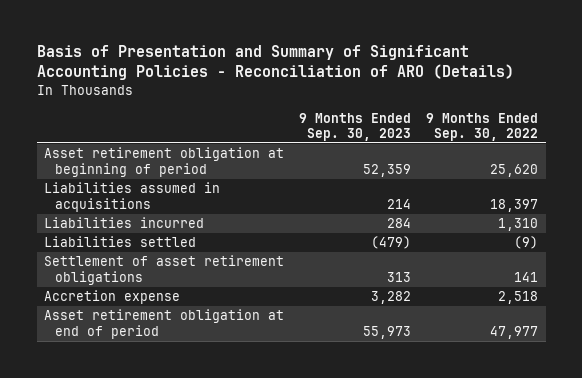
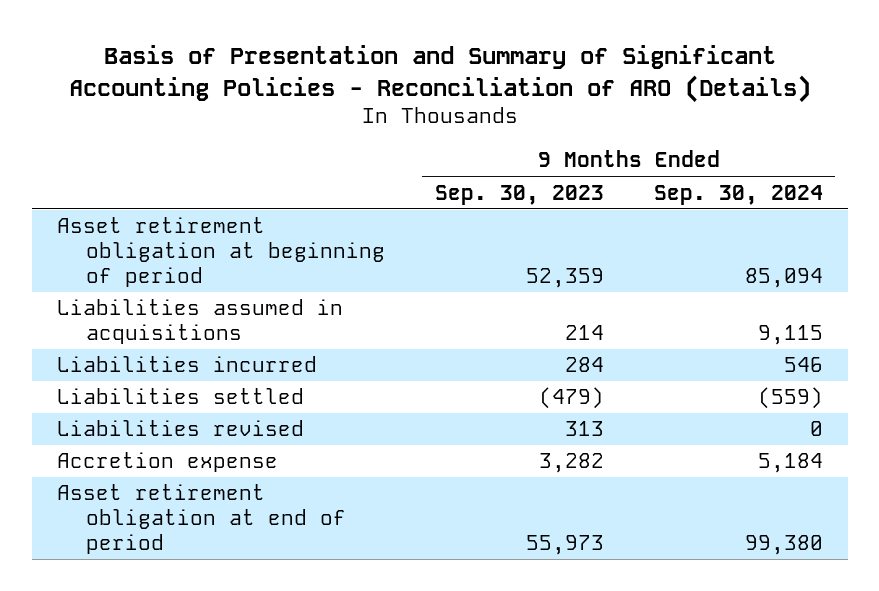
[426,112,539,141] 9 Months Ended Sep. 30, 2022 -> none
none -> [653,184,823,205] Sep. 30, 2024
[44,255,285,285] Settlement of asset retirement obligations -> [56,420,304,437] Liabilities revised

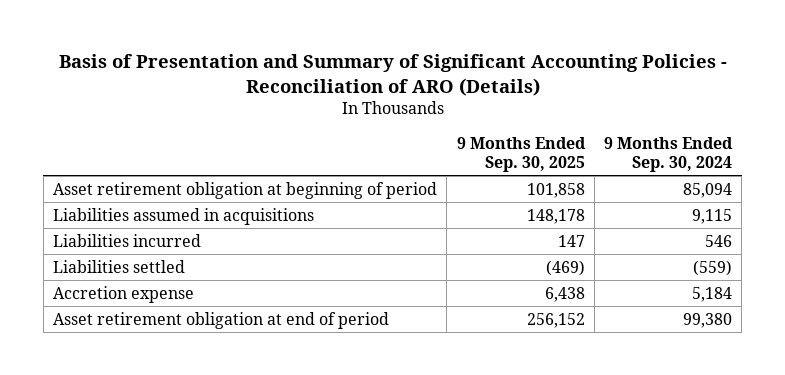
[434,184,604,205] Sep. 30, 2023 -> none
none -> [456,136,586,173] 9 Months Ended Sep. 30, 2025
[56,420,304,437] Liabilities revised -> none

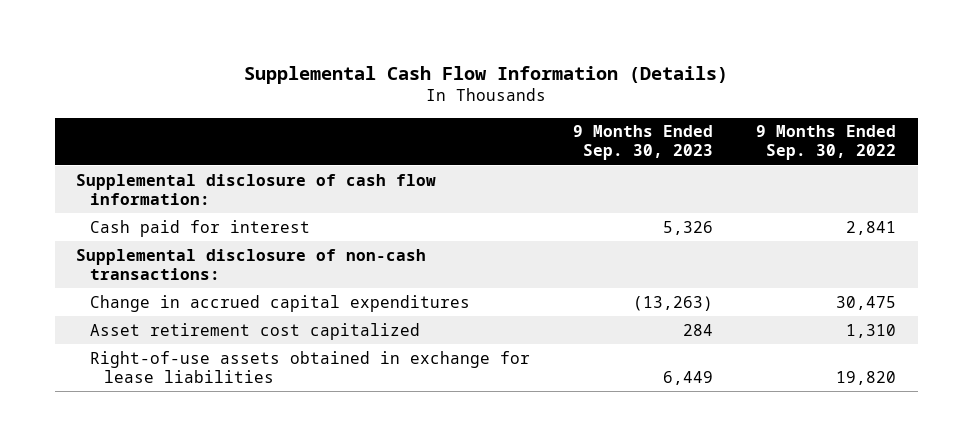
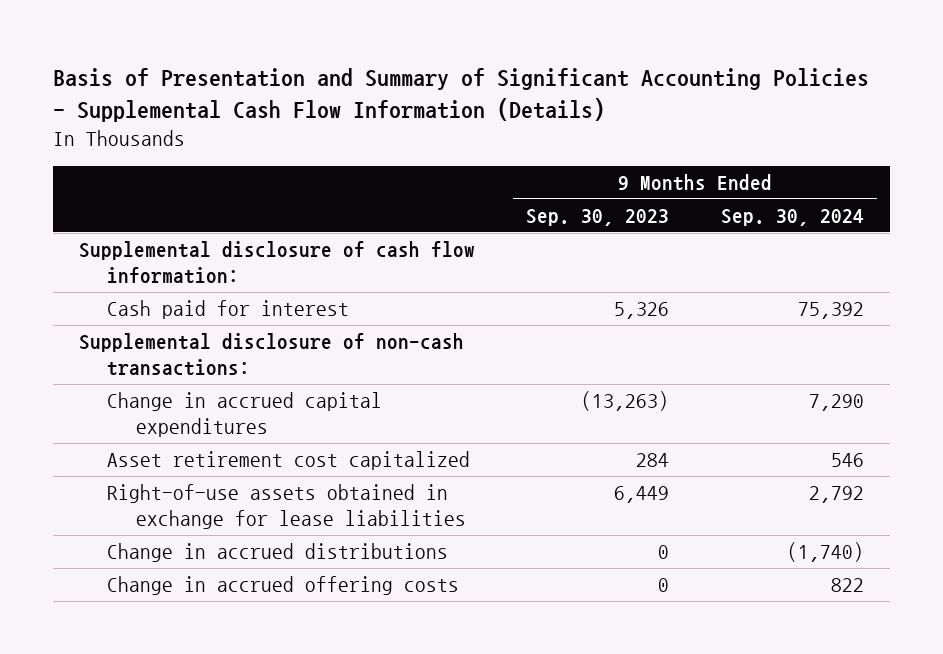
[244,65,729,84] Supplemental Cash Flow Information (Details) -> [53,68,870,123] Basis of Presentation and Summary of Significant Accounting Policies - Supplemental Cash Flow Information (Details)
[756,125,897,161] 9 Months Ended Sep. 30, 2022 -> none
none -> [720,209,864,227] Sep. 30, 2024
none -> [107,543,449,563] Change in accrued distributions
none -> [107,576,460,596] Change in accrued offering costs

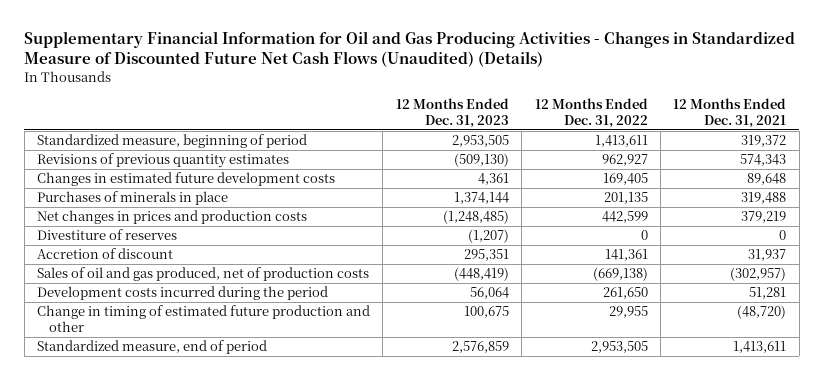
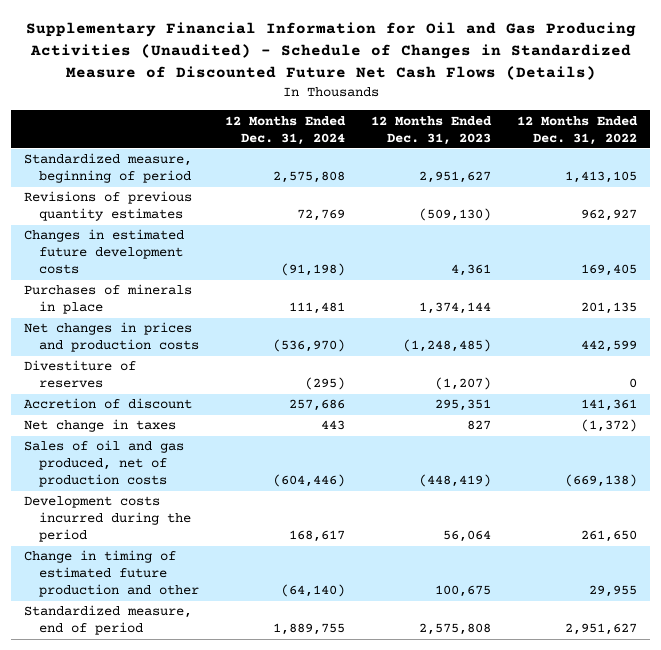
[24,31,796,68] Supplementary Financial Information for Oil and Gas Producing Activities - Changes in Standardized Measure of Discounted Future Net Cash Flows (Unaudited) (Details) -> [25,22,636,81] Supplementary Financial Information for Oil and Gas Producing Activities (Unaudited) - Schedule of Changes in Standardized Measure of Discounted Future Net Cash Flows (Details)
[673,98,787,128] 12 Months Ended Dec. 31, 2021 -> none
none -> [224,115,346,145] 12 Months Ended Dec. 31, 2024
[451,135,509,148] 2,953,505 -> [418,171,491,184] 2,951,627
[594,135,648,148] 1,413,611 -> [564,171,637,184] 1,413,105
none -> [24,419,177,433] Net change in taxes
[451,341,509,354] 2,576,859 -> [418,623,491,636] 2,575,808
[590,341,648,354] 2,953,505 -> [564,623,637,636] 2,951,627

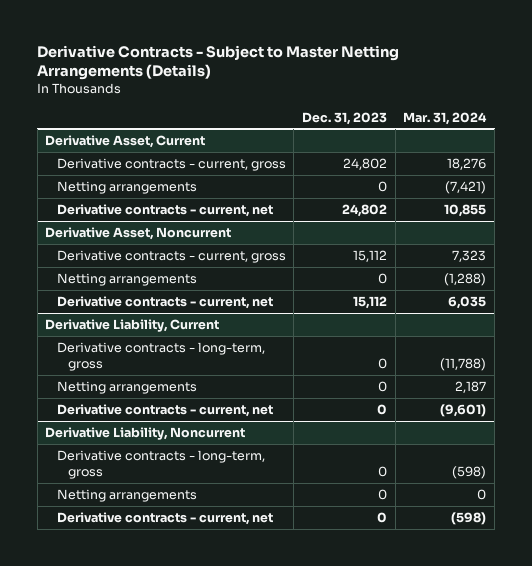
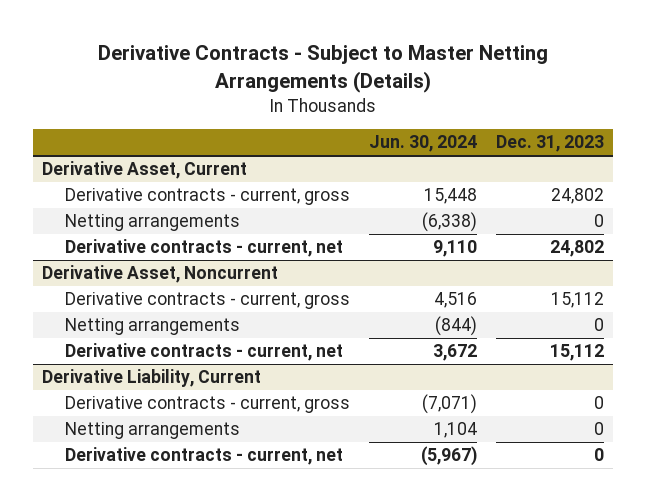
[403,111,488,125] Mar. 31, 2024 -> none
none -> [369,135,478,153] Jun. 30, 2024
[56,381,197,395] Netting arrangements -> none
[56,404,273,418] Derivative contracts - current, net -> none
[45,427,246,441] Derivative Liability, Noncurrent -> none
[56,450,265,479] Derivative contracts - long-term, gross -> none
[56,342,265,371] Derivative contracts - long-term, gross -> [65,396,351,414] Derivative contracts - current, gross

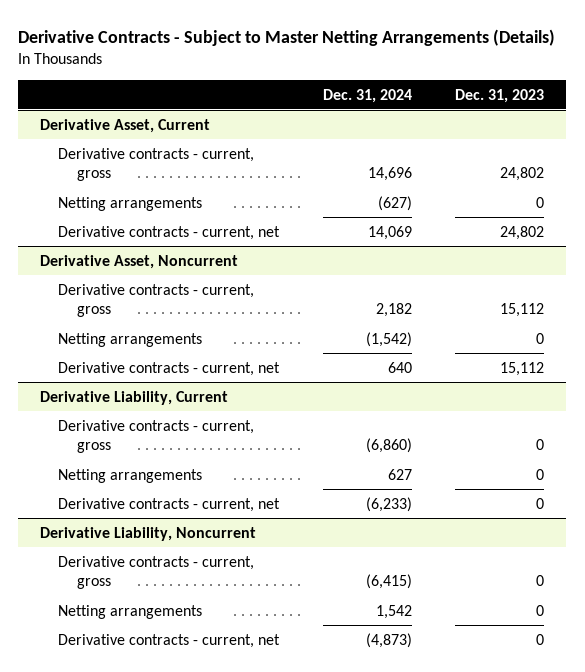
[369,135,478,153] Jun. 30, 2024 -> none
none -> [322,88,412,103] Dec. 31, 2024
none -> [40,526,257,541] Derivative Liability, Noncurrent
none -> [58,555,255,590] Derivative contracts - current, gross
none -> [58,604,203,619] Netting arrangements
none -> [58,633,281,648] Derivative contracts - current, net

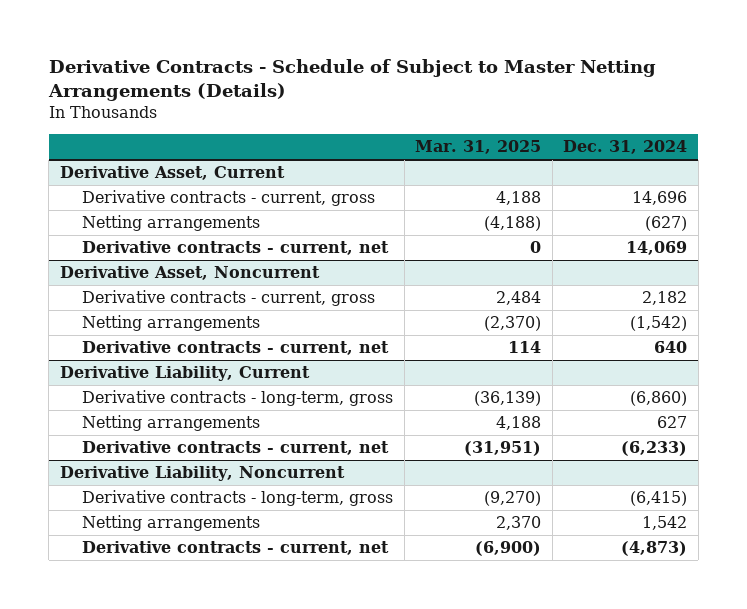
[18,28,556,46] Derivative Contracts - Subject to Master Netting Arrangements (Details) -> [47,58,656,102] Derivative Contracts - Schedule of Subject to Master Netting Arrangements (Details)
[455,88,545,103] Dec. 31, 2023 -> none
none -> [415,140,542,155] Mar. 31, 2025
[58,419,255,454] Derivative contracts - current, gross -> [82,390,394,407] Derivative contracts - long-term, gross
[58,555,255,590] Derivative contracts - current, gross -> [82,490,394,507] Derivative contracts - long-term, gross

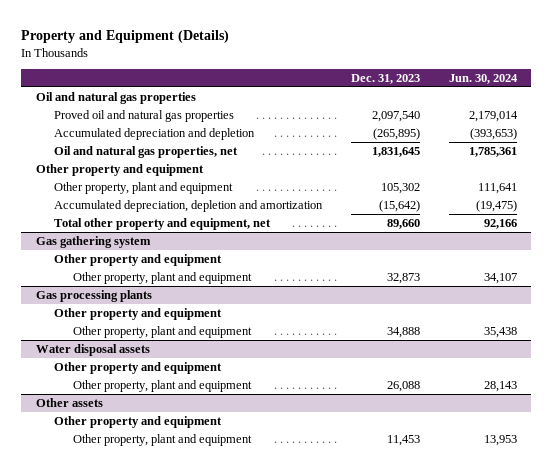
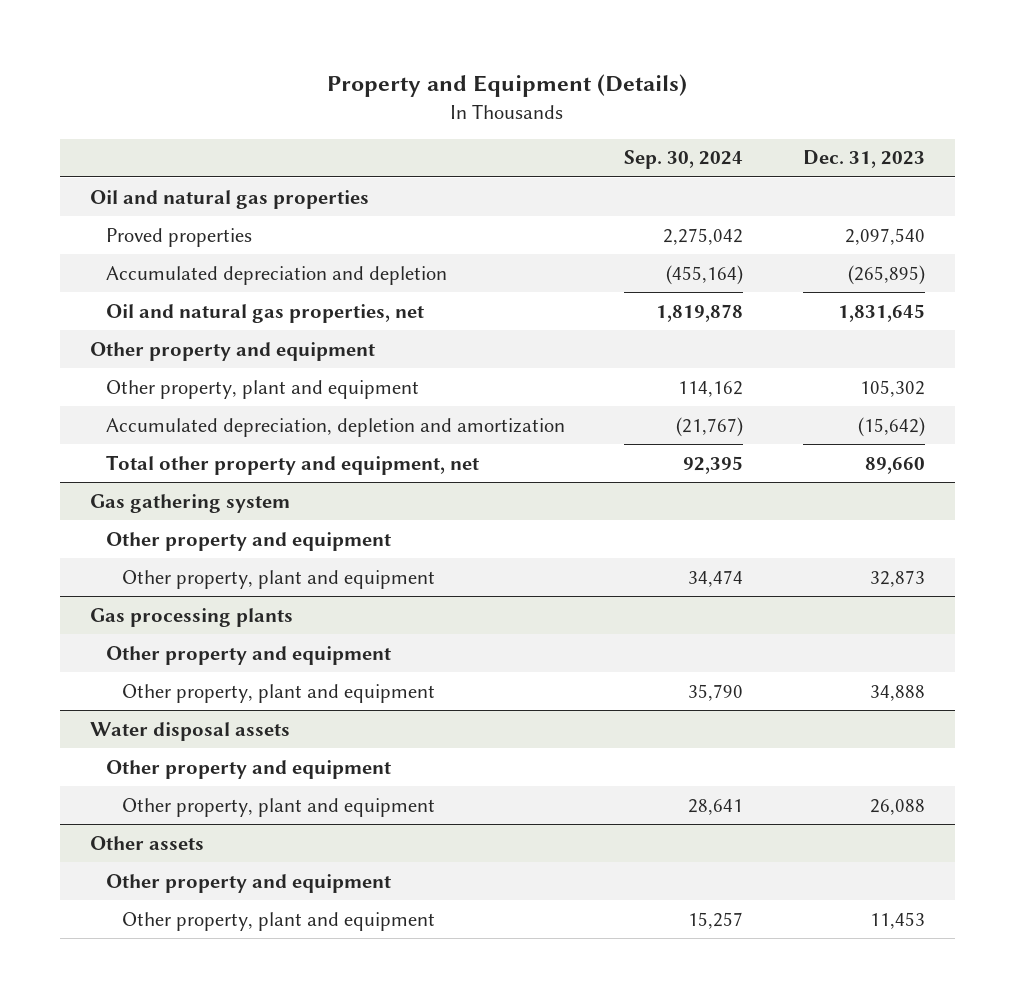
[448,74,518,85] Jun. 30, 2024 -> none
none -> [624,150,744,170] Sep. 30, 2024
[54,109,235,122] Proved oil and natural gas properties -> [105,227,252,247] Proved properties

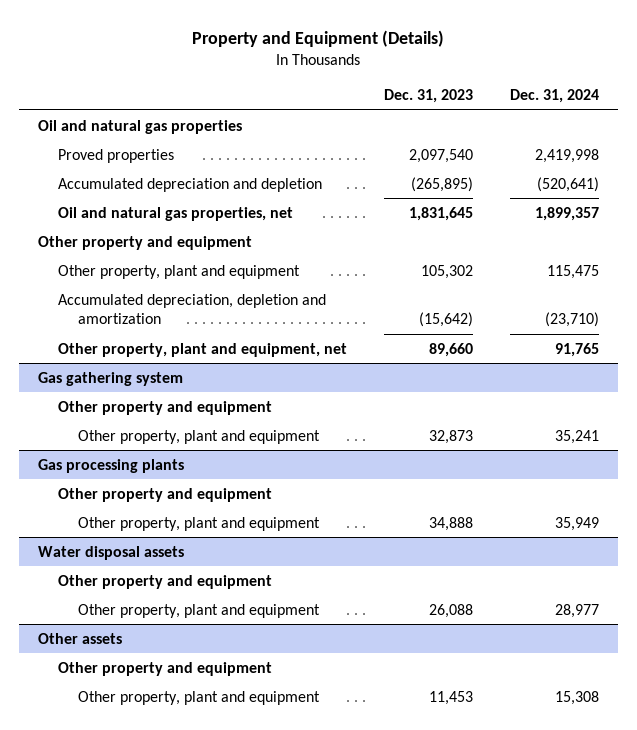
[624,150,744,170] Sep. 30, 2024 -> none
none -> [510,89,600,104] Dec. 31, 2024
[105,454,479,475] Total other property and equipment, net -> [58,342,348,357] Other property, plant and equipment, net

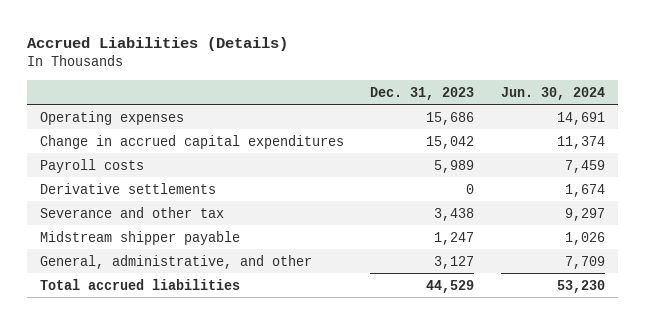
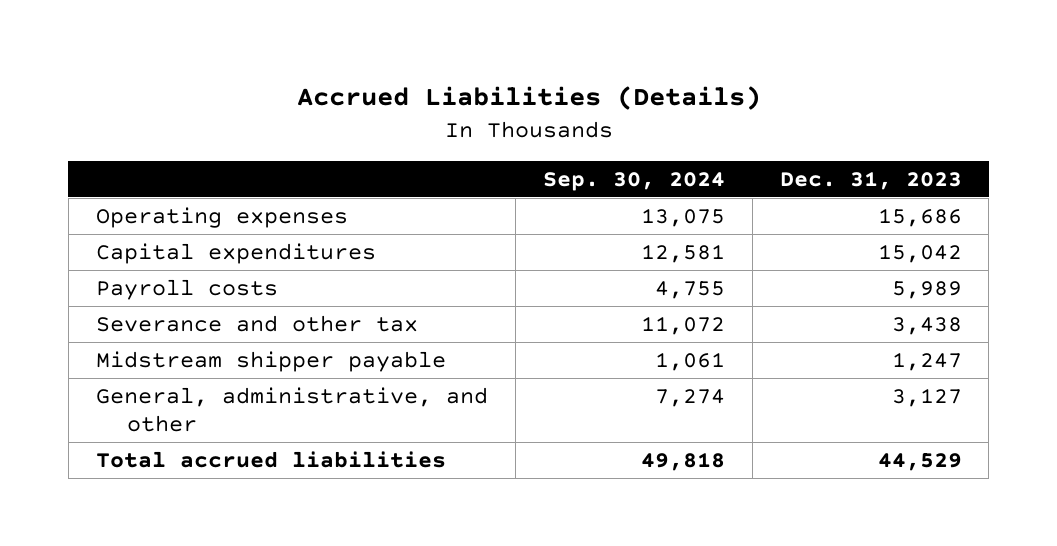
[500,86,605,100] Jun. 30, 2024 -> none
none -> [542,171,725,191] Sep. 30, 2024
[40,134,345,149] Change in accrued capital expenditures -> [95,242,376,264] Capital expenditures
[40,182,217,194] Derivative settlements -> none

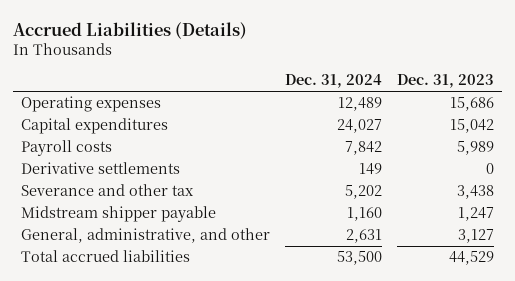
[542,171,725,191] Sep. 30, 2024 -> none
none -> [285,74,383,89] Dec. 31, 2024
none -> [20,162,180,175] Derivative settlements

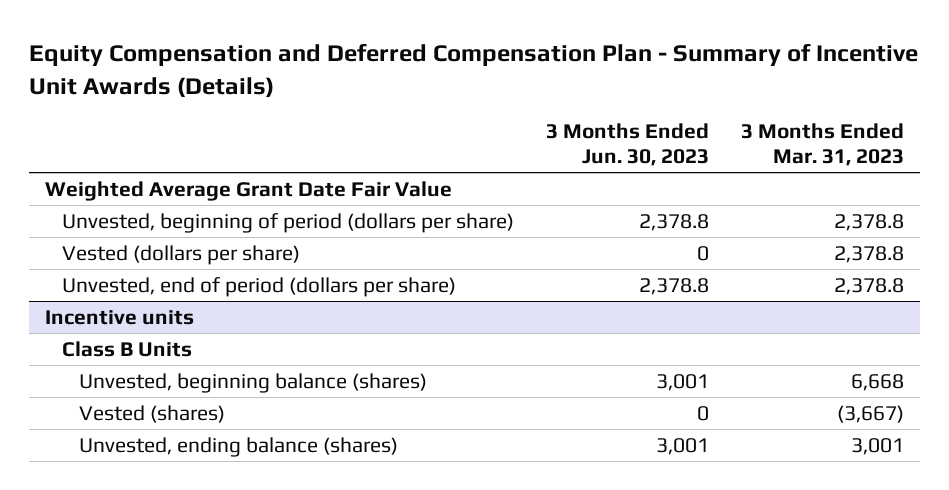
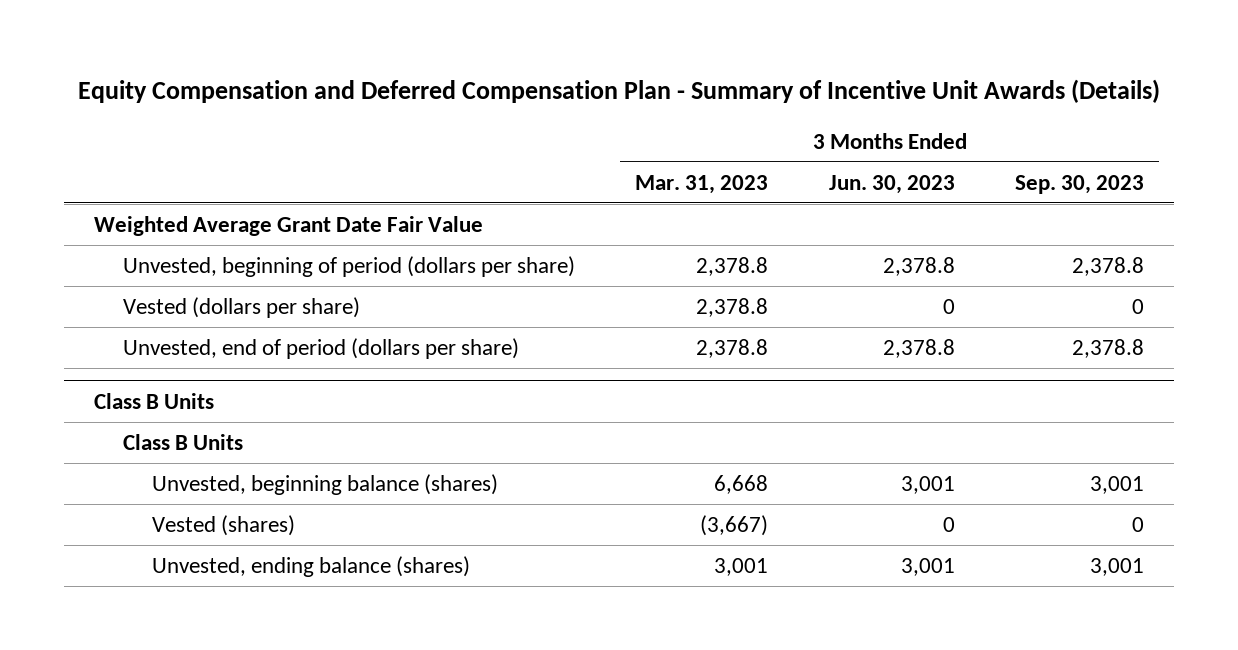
none -> [1015,174,1145,194] Sep. 30, 2023
[44,309,194,325] Incentive units -> [94,392,215,409] Class B Units

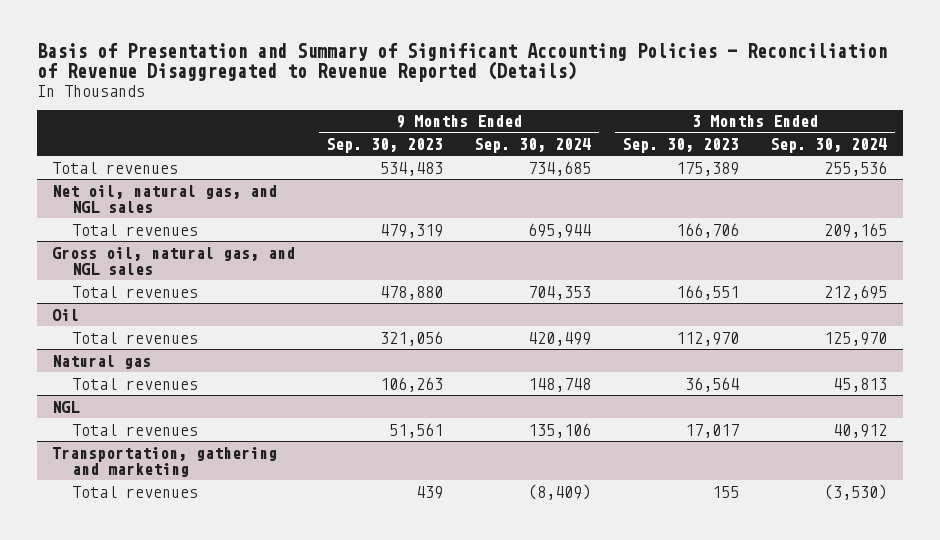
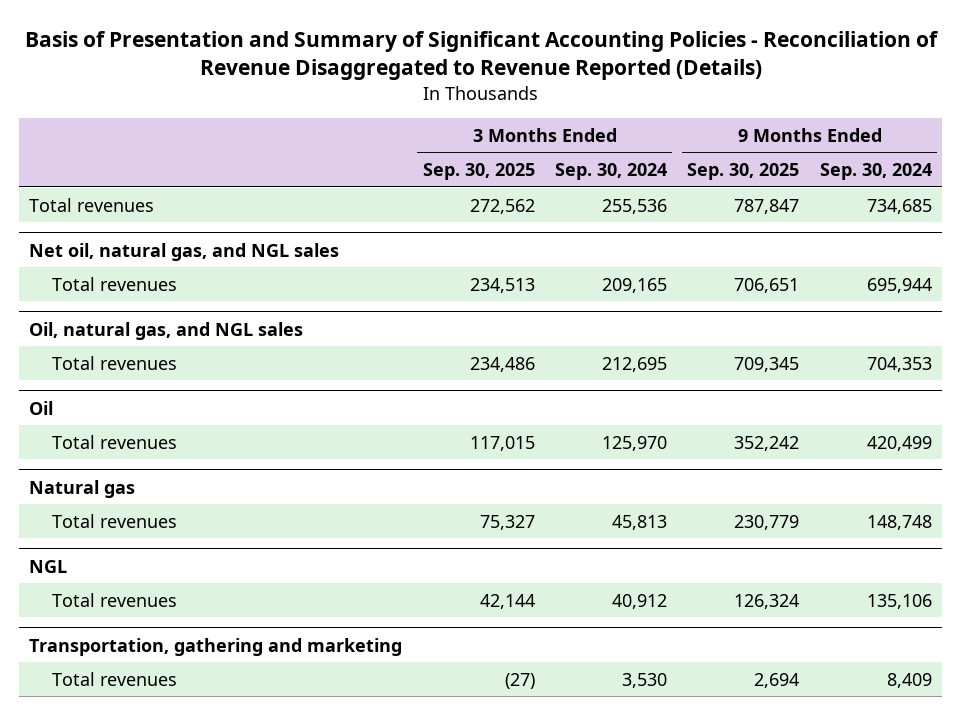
[326,138,444,154] Sep. 30, 2023 -> none
[622,138,740,154] Sep. 30, 2023 -> none
none -> [422,162,535,180] Sep. 30, 2025
none -> [687,162,800,180] Sep. 30, 2025
[52,246,296,275] Gross oil, natural gas, and NGL sales -> [29,321,304,340] Oil, natural gas, and NGL sales
[528,483,592,500] (8,409) -> [886,672,932,688] 8,409
[824,483,888,500] (3,530) -> [622,672,668,688] 3,530

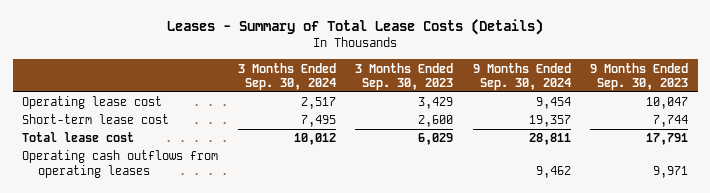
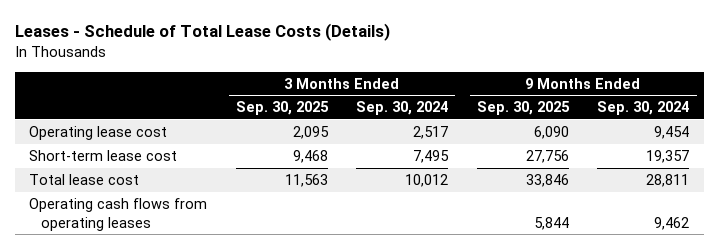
[167,19,544,36] Leases - Summary of Total Lease Costs (Details) -> [14,23,390,42] Leases - Schedule of Total Lease Costs (Details)
[355,62,454,90] 3 Months Ended Sep. 30, 2023 -> none
[590,62,689,90] 9 Months Ended Sep. 30, 2023 -> none
none -> [235,101,329,116] Sep. 30, 2025
none -> [476,101,570,116] Sep. 30, 2025
[22,150,219,178] Operating cash outflows from operating leases -> [29,197,208,231] Operating cash flows from operating leases

